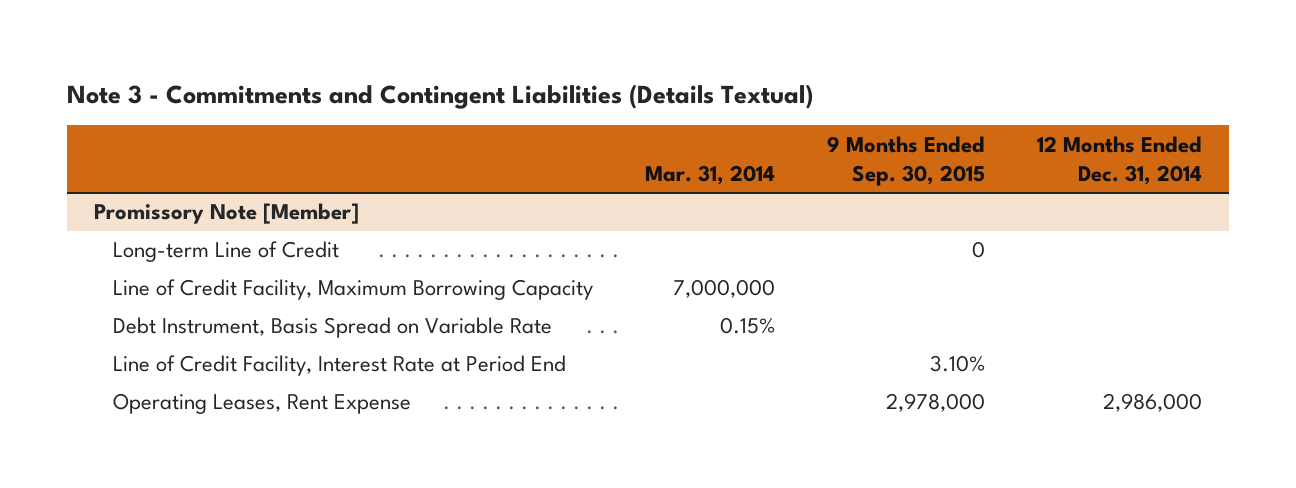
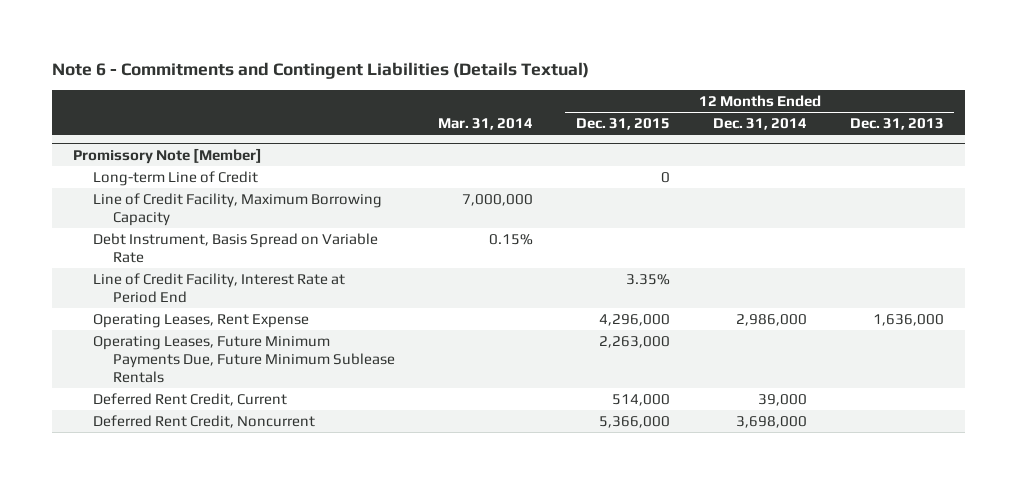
[67,83,814,109] Note 3 - Commitments and Contingent Liabilities (Details Textual) -> [51,62,589,80] Note 6 - Commitments and Contingent Liabilities (Details Textual)
[827,135,986,186] 9 Months Ended Sep. 30, 2015 -> none
none -> [575,118,670,131] Dec. 31, 2015
none -> [849,118,944,131] Dec. 31, 2013
none -> [93,335,396,383] Operating Leases, Future Minimum Payments Due, Future Minimum Sublease Rentals
none -> [93,392,288,406] Deferred Rent Credit, Current
none -> [93,414,316,428] Deferred Rent Credit, Noncurrent

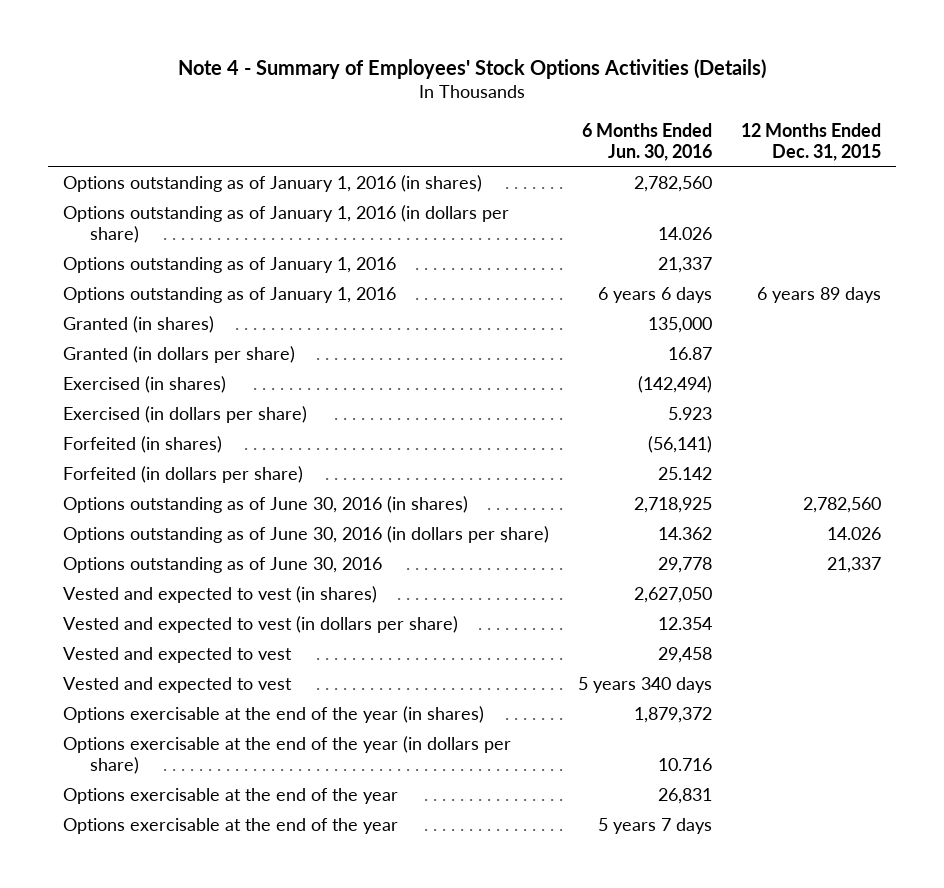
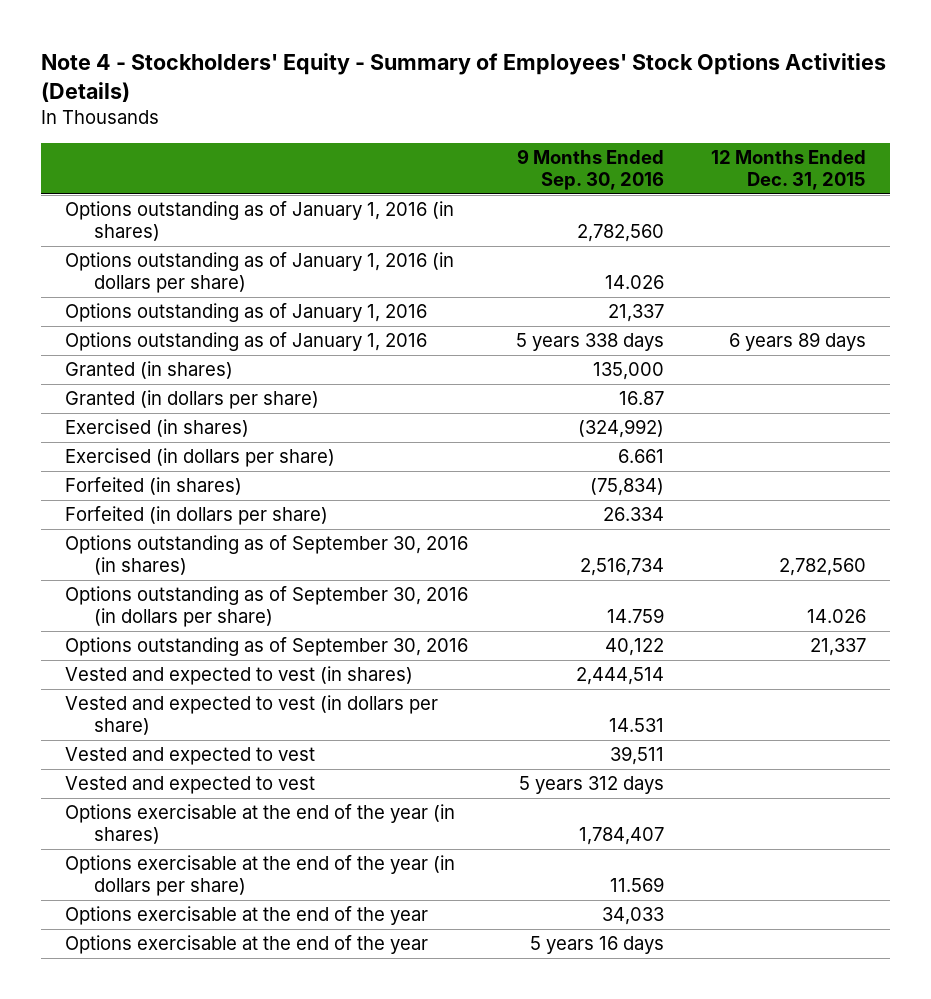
[177,58,766,79] Note 4 - Summary of Employees' Stock Options Activities (Details) -> [41,53,887,103] Note 4 - Stockholders' Equity - Summary of Employees' Stock Options Activities (Details)
[581,122,712,162] 6 Months Ended Jun. 30, 2016 -> none
none -> [516,148,664,191] 9 Months Ended Sep. 30, 2016
[62,496,468,514] Options outstanding as of June 30, 2016 (in shares) -> [65,535,469,576] Options outstanding as of September 30, 2016 (in shares)
[62,526,549,544] Options outstanding as of June 30, 2016 (in dollars per share) -> [65,586,469,628] Options outstanding as of September 30, 2016 (in dollars per share)
[62,557,382,574] Options outstanding as of June 30, 2016 -> [65,637,469,657] Options outstanding as of September 30, 2016

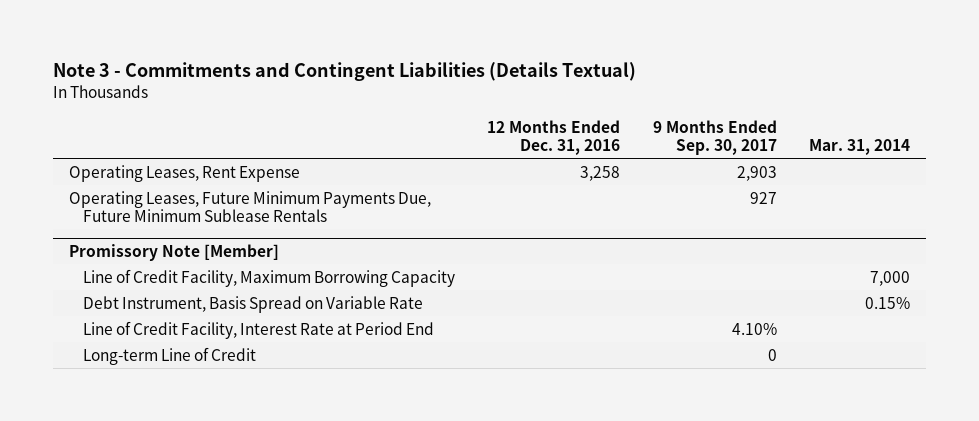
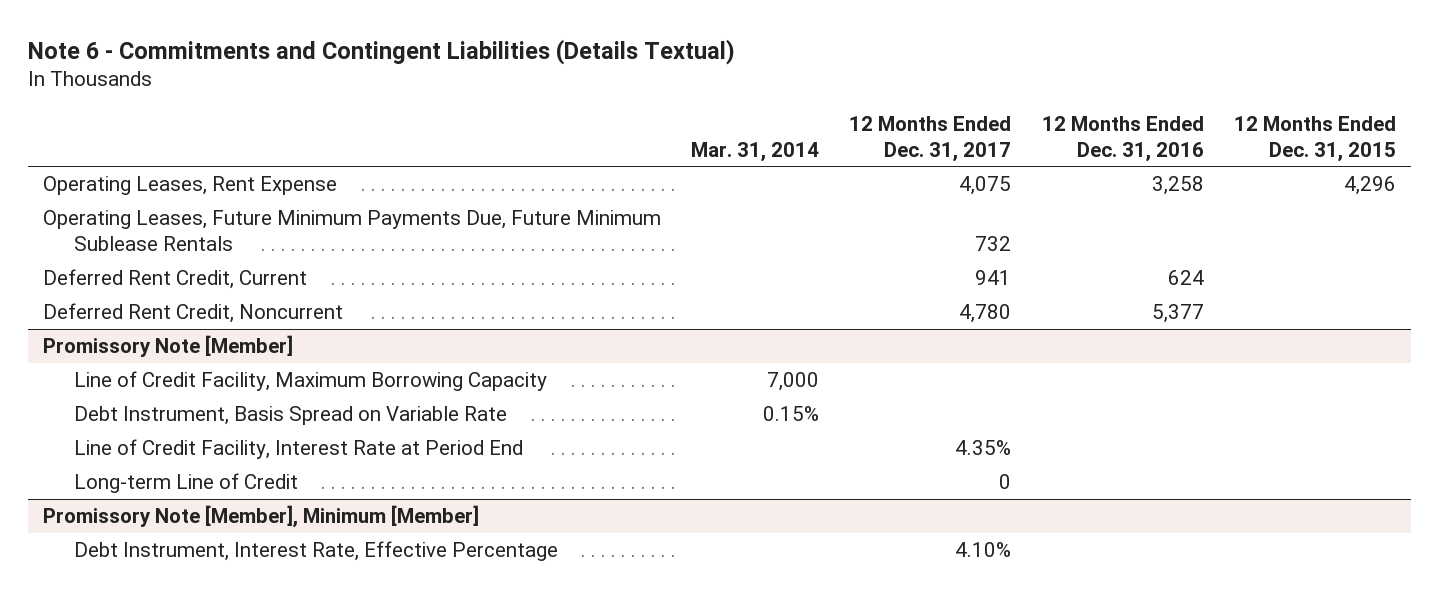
[52,62,636,82] Note 3 - Commitments and Contingent Liabilities (Details Textual) -> [27,38,735,65] Note 6 - Commitments and Contingent Liabilities (Details Textual)
[652,119,777,155] 9 Months Ended Sep. 30, 2017 -> none
none -> [849,115,1012,162] 12 Months Ended Dec. 31, 2017
none -> [1234,115,1397,162] 12 Months Ended Dec. 31, 2015
none -> [42,269,307,290] Deferred Rent Credit, Current
none -> [42,303,343,324] Deferred Rent Credit, Noncurrent
none -> [42,505,479,529] Promissory Note [Member], Minimum [Member]
none -> [73,541,558,562] Debt Instrument, Interest Rate, Effective Percentage

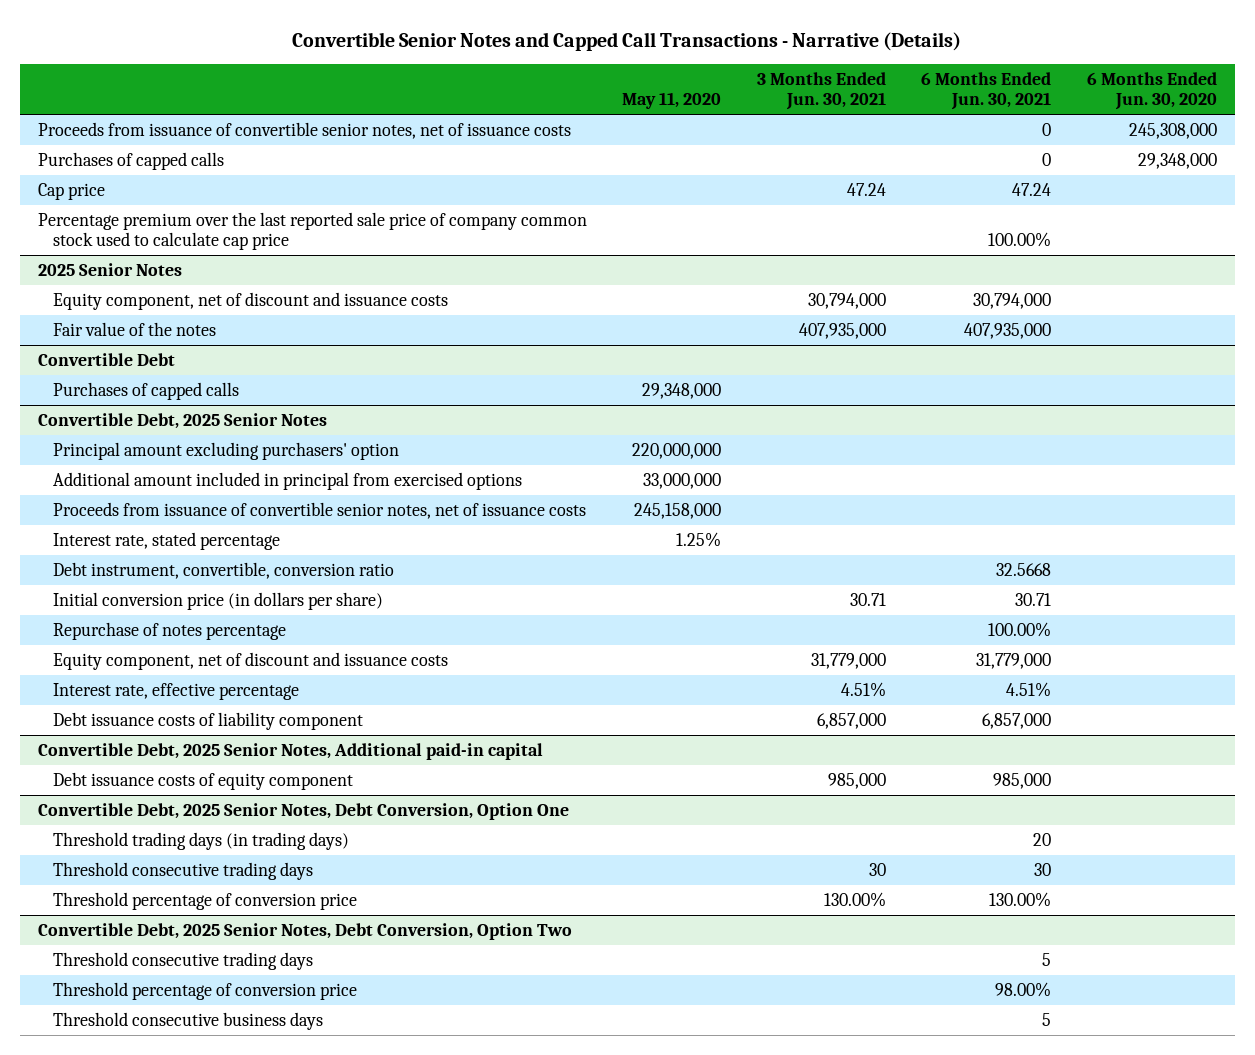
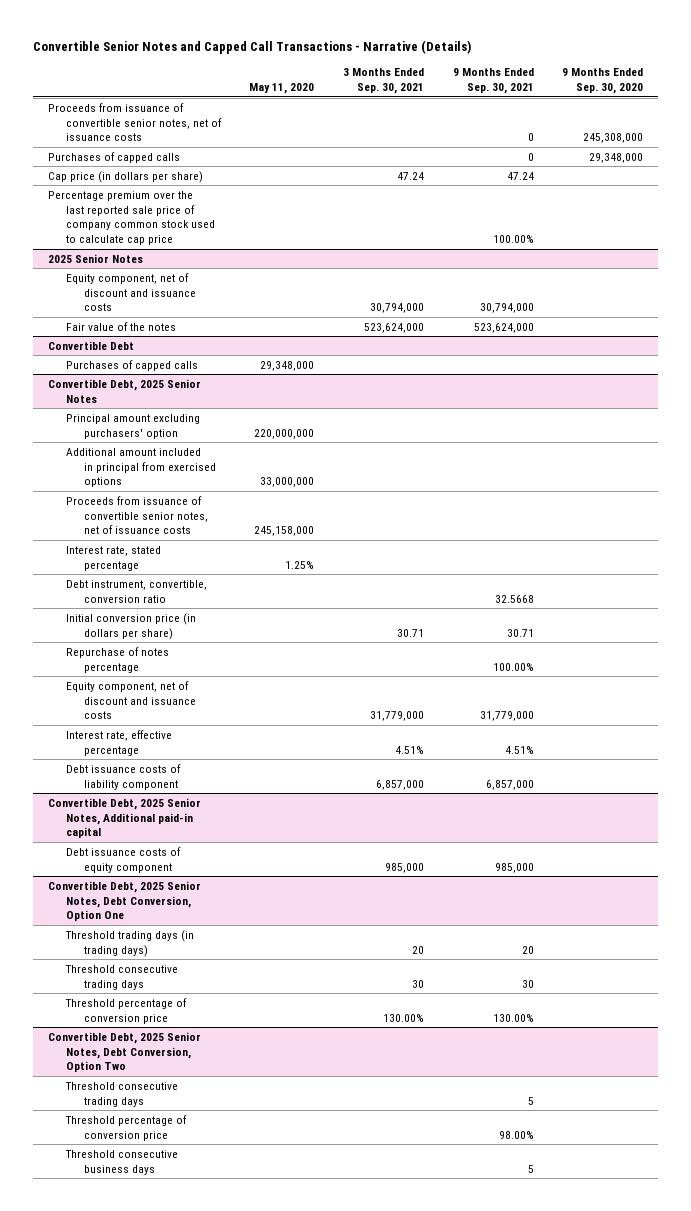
[756,72,886,111] 3 Months Ended Jun. 30, 2021 -> none
[921,72,1052,111] 6 Months Ended Jun. 30, 2021 -> none
[1086,72,1217,111] 6 Months Ended Jun. 30, 2020 -> none
none -> [343,68,425,95] 3 Months Ended Sep. 30, 2021
none -> [452,68,534,95] 9 Months Ended Sep. 30, 2021
none -> [562,68,644,95] 9 Months Ended Sep. 30, 2020
[37,182,105,200] Cap price -> [47,170,203,183] Cap price (in dollars per share)

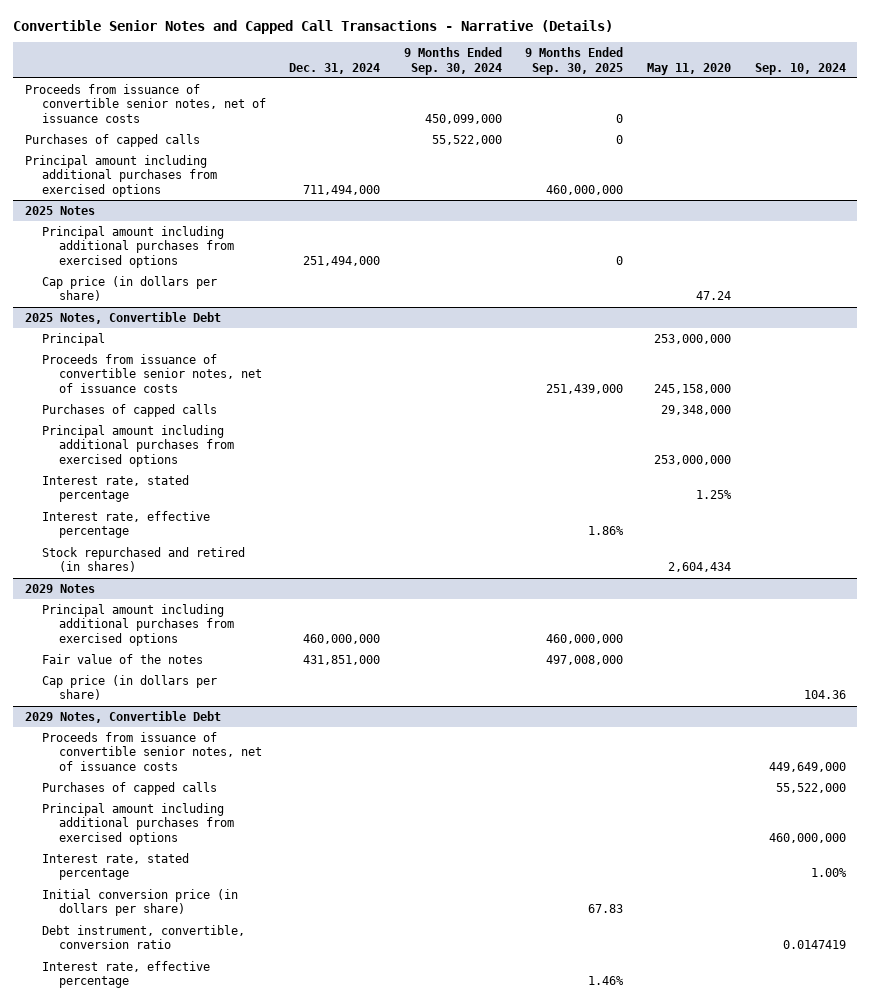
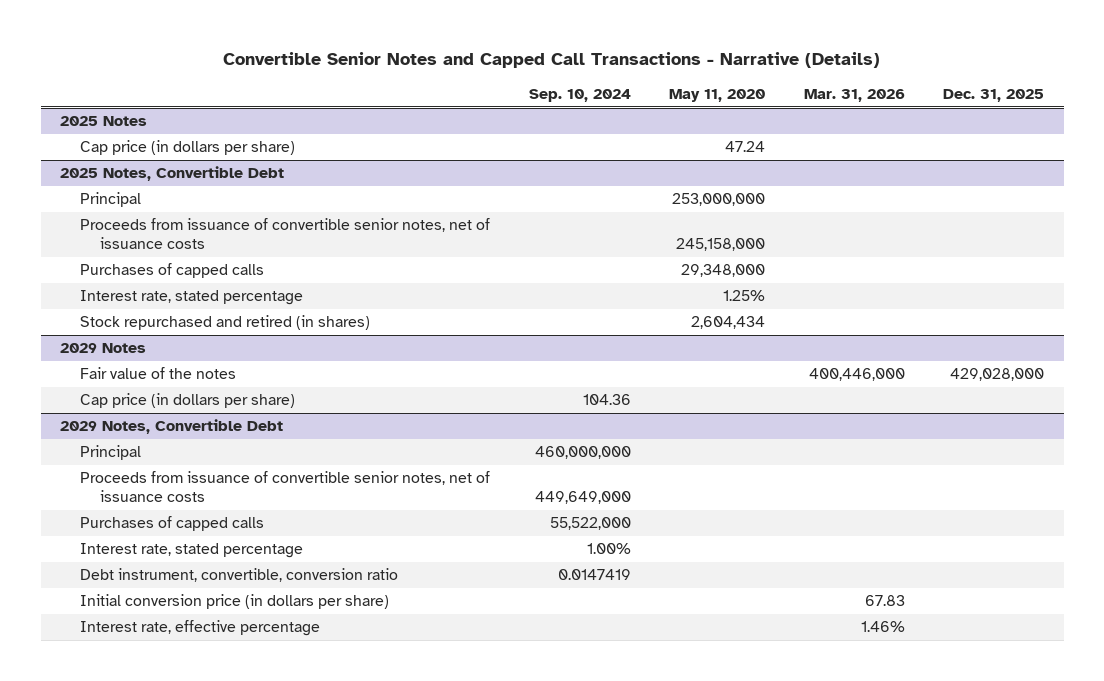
[289,62,381,74] Dec. 31, 2024 -> none
[403,47,502,75] 9 Months Ended Sep. 30, 2024 -> none
[525,47,624,75] 9 Months Ended Sep. 30, 2025 -> none
none -> [803,89,905,103] Mar. 31, 2026
none -> [943,89,1045,103] Dec. 31, 2025
[24,83,266,123] Proceeds from issuance of convertible senior notes, net of issuance costs -> none
[24,133,200,147] Purchases of capped calls -> none
[24,154,217,197] Principal amount including additional purchases from exercised options -> none
[41,225,234,268] Principal amount including additional purchases from exercised options -> none
[41,424,234,467] Principal amount including additional purchases from exercised options -> none
[41,510,210,539] Interest rate, effective percentage -> none
[41,603,234,646] Principal amount including additional purchases from exercised options -> none
none -> [80,445,142,461] Principal
[41,802,234,845] Principal amount including additional purchases from exercised options -> none
[41,888,238,917] Initial conversion price (in dollars per share) -> [80,594,390,610] Initial conversion price (in dollars per share)

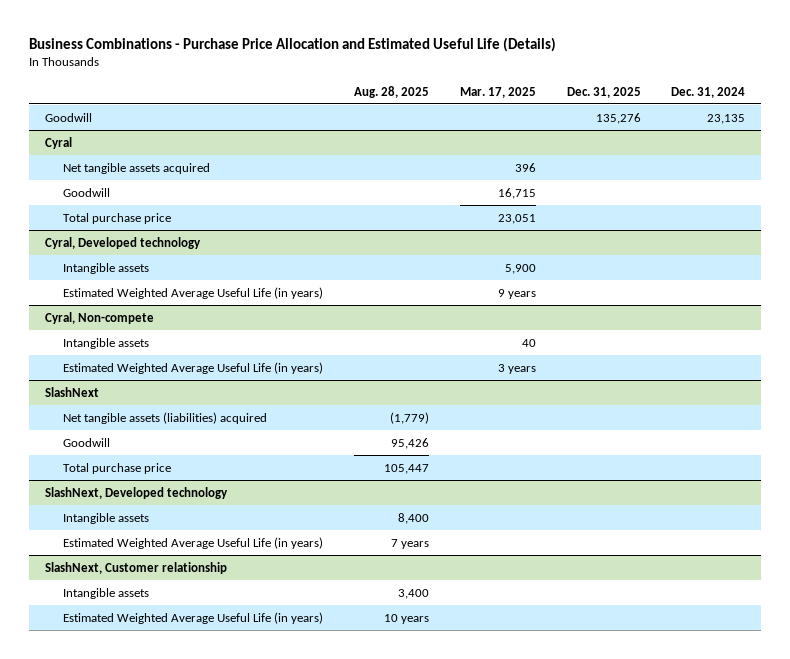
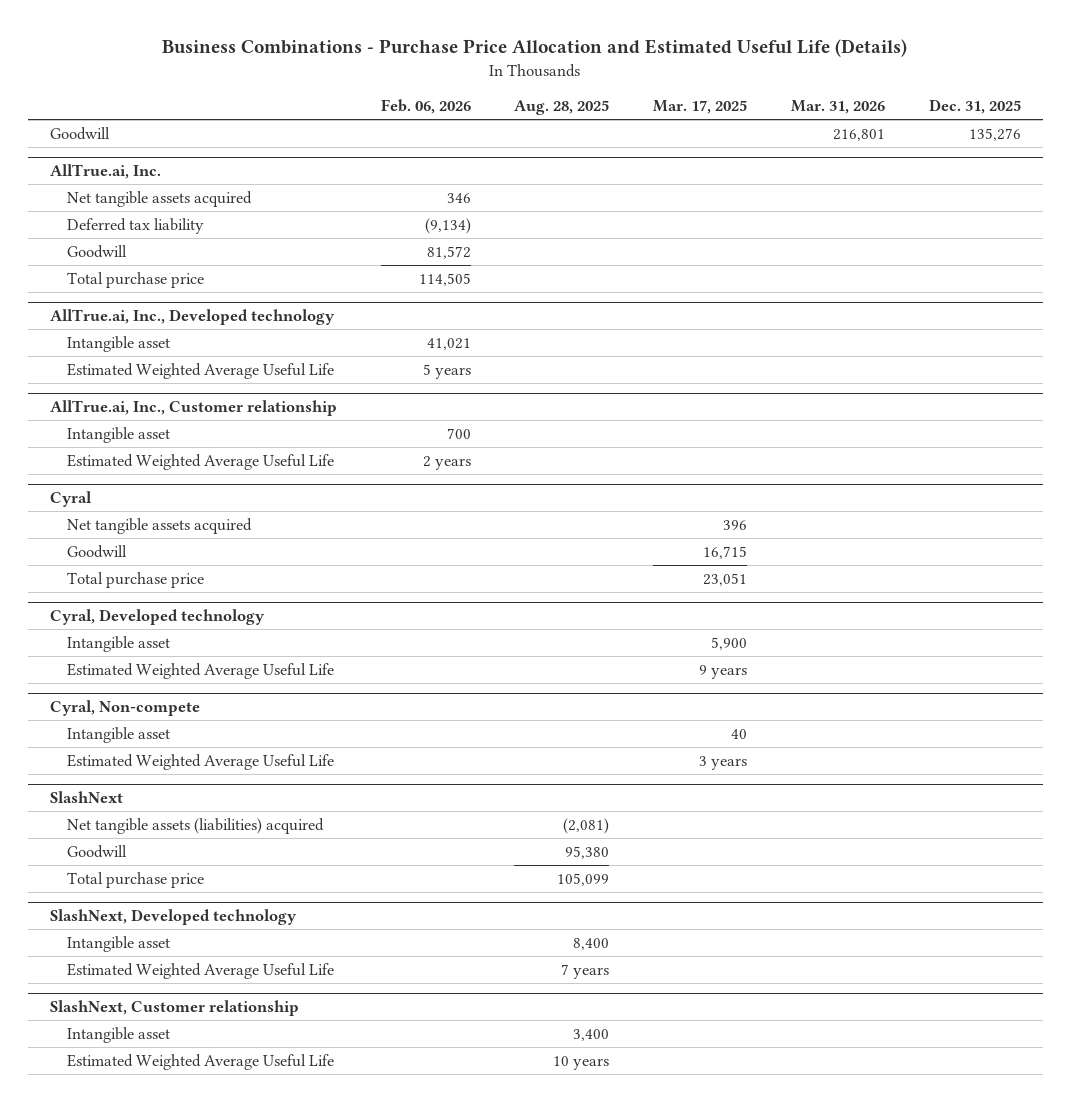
[671,86,746,98] Dec. 31, 2024 -> none
none -> [380,99,471,115] Feb. 06, 2026
none -> [791,100,886,115] Mar. 31, 2026
none -> [49,164,161,180] AllTrue.ai, Inc.
none -> [67,190,253,207] Net tangible assets acquired
none -> [67,217,205,234] Deferred tax liability
none -> [67,244,128,258] Goodwill
none -> [67,271,205,288] Total purchase price
none -> [49,309,335,326] AllTrue.ai, Inc., Developed technology
none -> [67,335,171,352] Intangible asset
none -> [67,362,335,379] Estimated Weighted Average Useful Life
none -> [49,400,337,417] AllTrue.ai, Inc., Customer relationship
none -> [67,426,171,443] Intangible asset
none -> [67,453,335,470] Estimated Weighted Average Useful Life
[62,262,149,274] Intangible assets -> [67,635,171,652] Intangible asset
[62,286,323,299] Estimated Weighted Average Useful Life (in years) -> [67,662,335,679] Estimated Weighted Average Useful Life
[62,337,149,349] Intangible assets -> [67,726,171,743] Intangible asset
[62,361,323,374] Estimated Weighted Average Useful Life (in years) -> [67,753,335,770] Estimated Weighted Average Useful Life
[389,411,429,424] (1,779) -> [563,817,610,834] (2,081)
[390,437,429,449] 95,426 -> [565,845,610,859] 95,380
[383,463,429,474] 105,447 -> [557,872,610,886] 105,099
[62,512,149,524] Intangible assets -> [67,935,171,952] Intangible asset
[62,536,323,549] Estimated Weighted Average Useful Life (in years) -> [67,962,335,979] Estimated Weighted Average Useful Life
[62,587,149,599] Intangible assets -> [67,1026,171,1043] Intangible asset
[62,611,323,624] Estimated Weighted Average Useful Life (in years) -> [67,1053,335,1070] Estimated Weighted Average Useful Life

